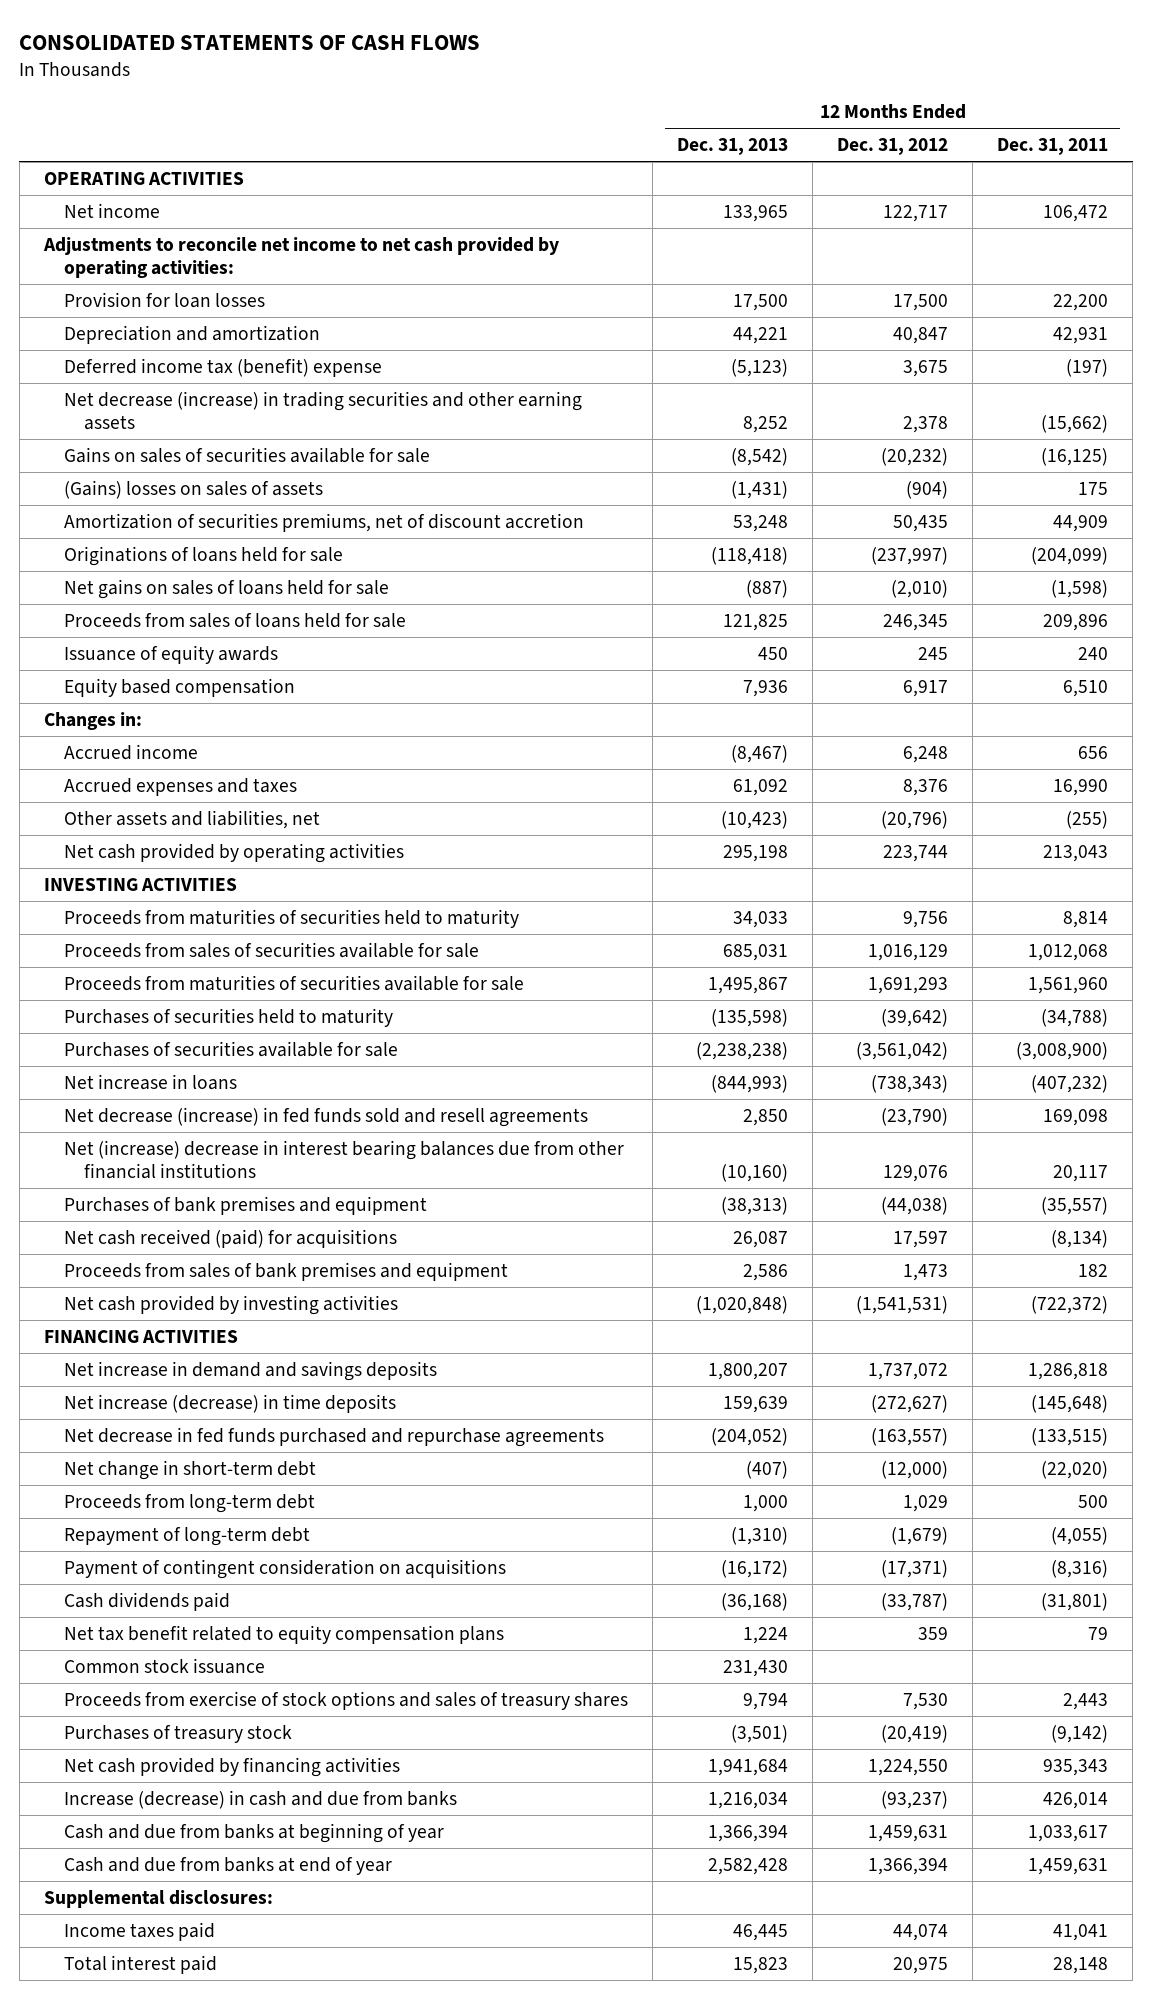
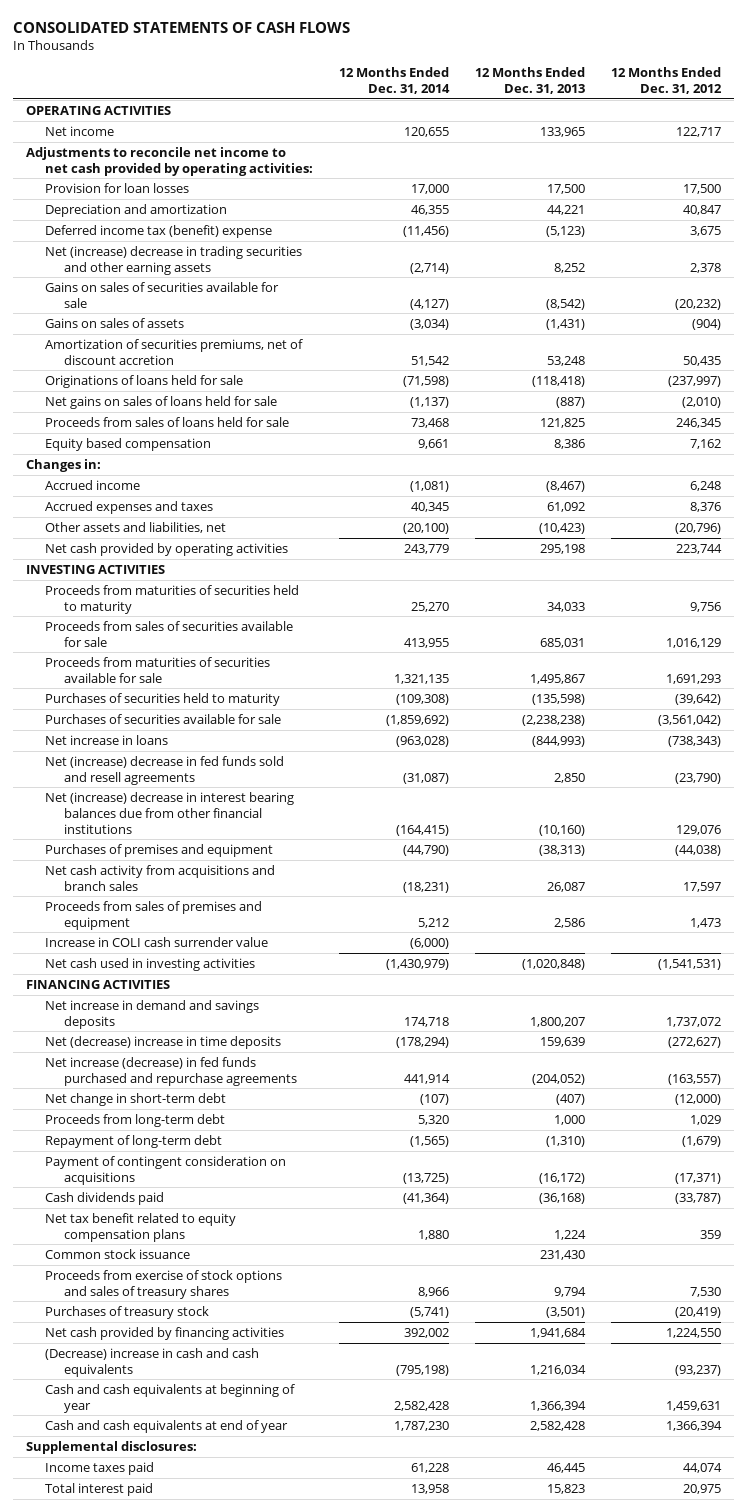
[997,138,1109,156] Dec. 31, 2011 -> none
none -> [339,67,451,95] 12 Months Ended Dec. 31, 2014
[63,390,582,430] Net decrease (increase) in trading securities and other earning assets -> [45,245,303,275] Net (increase) decrease in trading securities and other earning assets
[63,479,323,499] (Gains) losses on sales of assets -> [45,317,185,328] Gains on sales of assets
[63,644,278,664] Issuance of equity awards -> none
[742,679,788,697] 7,936 -> [554,438,586,449] 8,386
[903,679,949,697] 6,917 -> [690,438,722,449] 7,162
[63,1106,588,1127] Net decrease (increase) in fed funds sold and resell agreements -> [45,755,285,785] Net (increase) decrease in fed funds sold and resell agreements
[63,1195,427,1215] Purchases of bank premises and equipment -> [45,843,274,857] Purchases of premises and equipment
[63,1228,397,1248] Net cash received (paid) for acquisitions -> [45,864,276,891] Net cash activity from acquisitions and branch sales
[63,1261,508,1281] Proceeds from sales of bank premises and equipment -> [45,900,263,930] Proceeds from sales of premises and equipment
none -> [45,936,269,947] Increase in COLI cash surrender value
[63,1294,398,1315] Net cash provided by investing activities -> [45,957,256,971] Net cash used in investing activities
[63,1393,396,1413] Net increase (decrease) in time deposits -> [45,1035,282,1049] Net (decrease) increase in time deposits
[63,1426,604,1447] Net decrease in fed funds purchased and repurchase agreements -> [45,1056,298,1086] Net increase (decrease) in fed funds purchased and repurchase agreements
[63,1789,457,1809] Increase (decrease) in cash and due from banks -> [45,1347,260,1377] (Decrease) increase in cash and cash equivalents
[63,1822,444,1843] Cash and due from banks at beginning of year -> [45,1383,296,1413] Cash and cash equivalents at beginning of year
[63,1856,392,1875] Cash and due from banks at end of year -> [45,1419,289,1433] Cash and cash equivalents at end of year

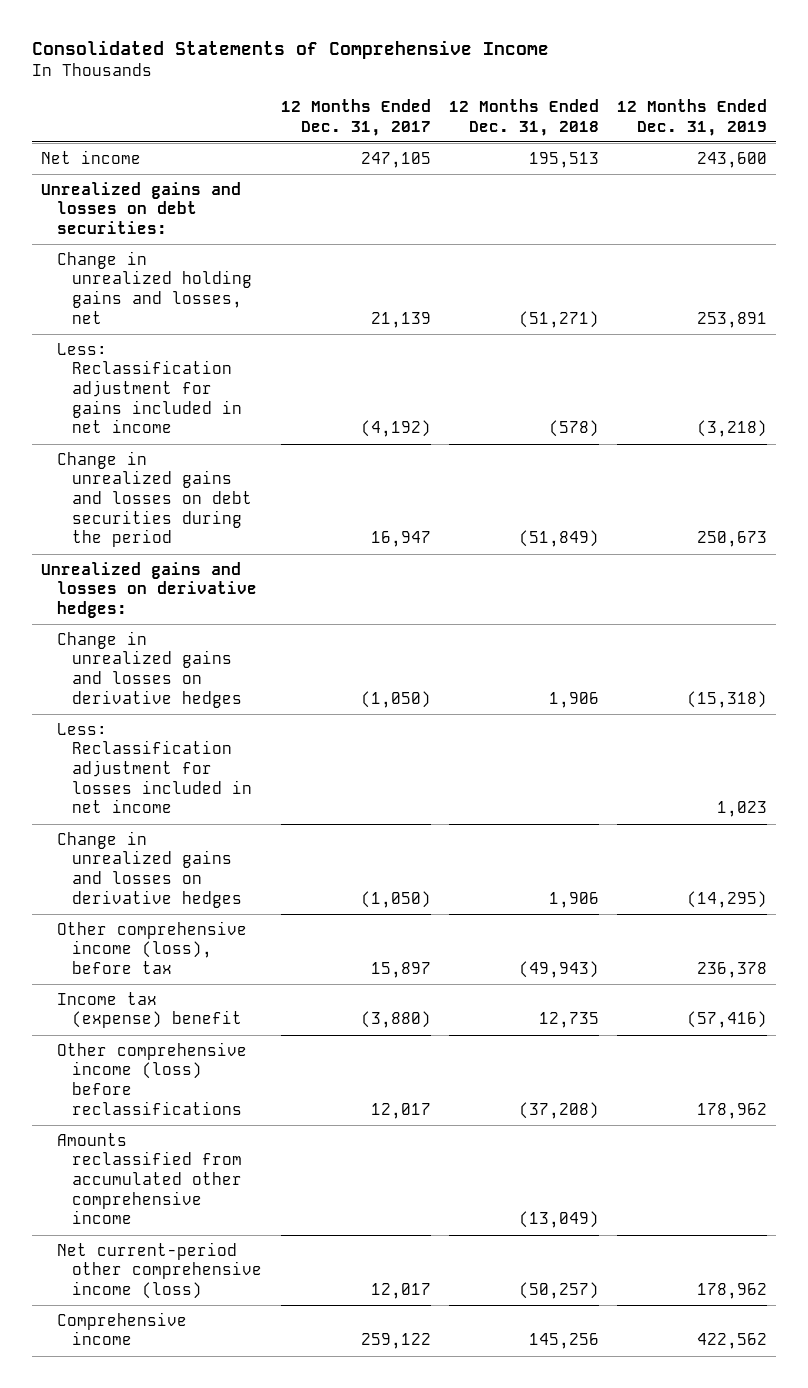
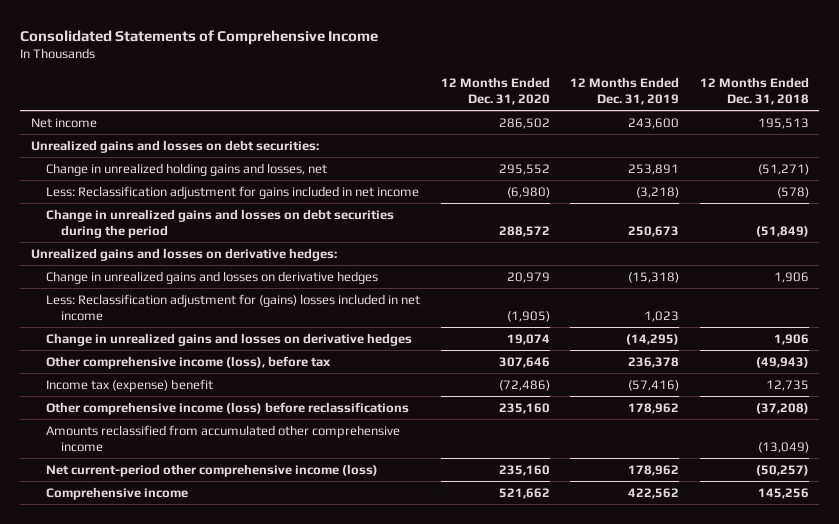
[280,99,431,136] 12 Months Ended Dec. 31, 2017 -> none
none -> [440,76,550,105] 12 Months Ended Dec. 31, 2020
[56,722,253,814] Less: Reclassification adjustment for losses included in net income -> [46,293,421,322] Less: Reclassification adjustment for (gains) losses included in net income

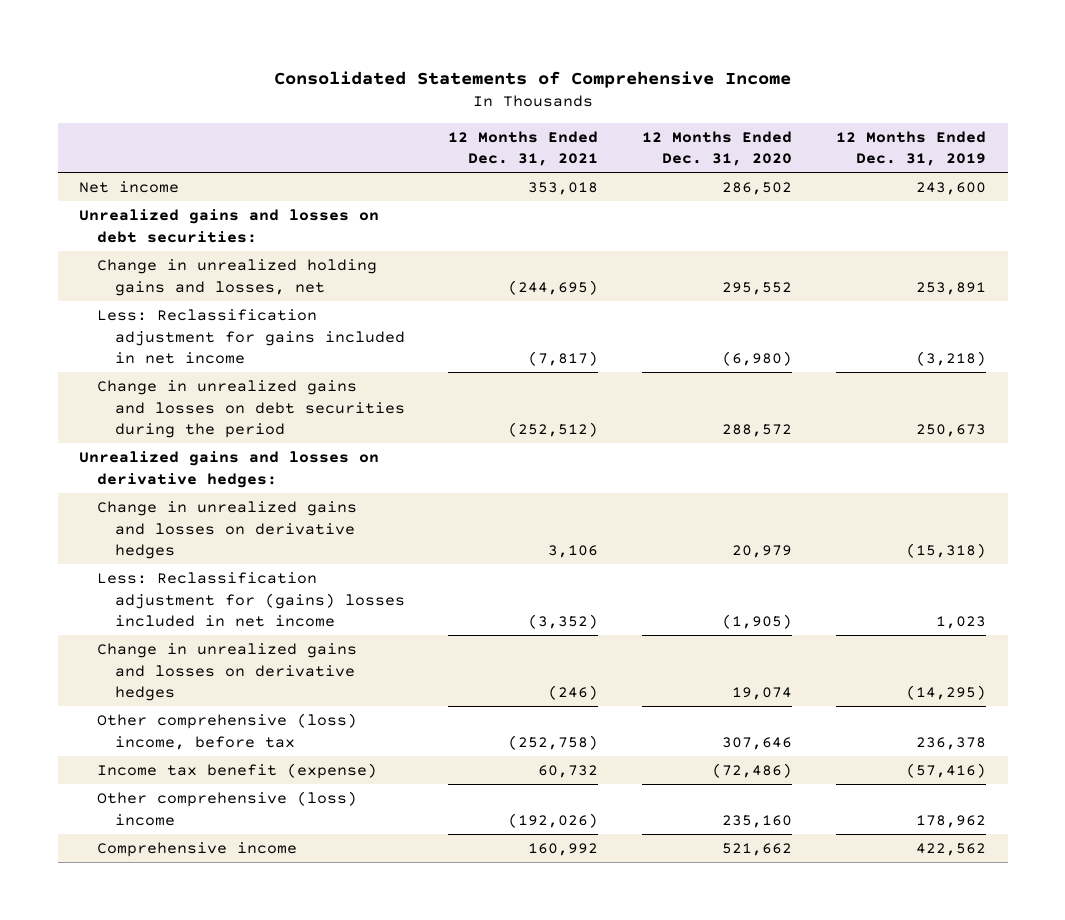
[699,76,809,105] 12 Months Ended Dec. 31, 2018 -> none
none -> [448,130,599,167] 12 Months Ended Dec. 31, 2021
[46,401,410,415] Other comprehensive income (loss) before reclassifications -> none
[46,424,401,453] Amounts reclassified from accumulated other comprehensive income -> none
[46,355,332,369] Other comprehensive income (loss), before tax -> [97,712,358,750] Other comprehensive (loss) income, before tax
[46,378,214,392] Income tax (expense) benefit -> [97,762,378,779] Income tax benefit (expense)
[46,463,379,477] Net current-period other comprehensive income (loss) -> [97,790,358,826] Other comprehensive (loss) income

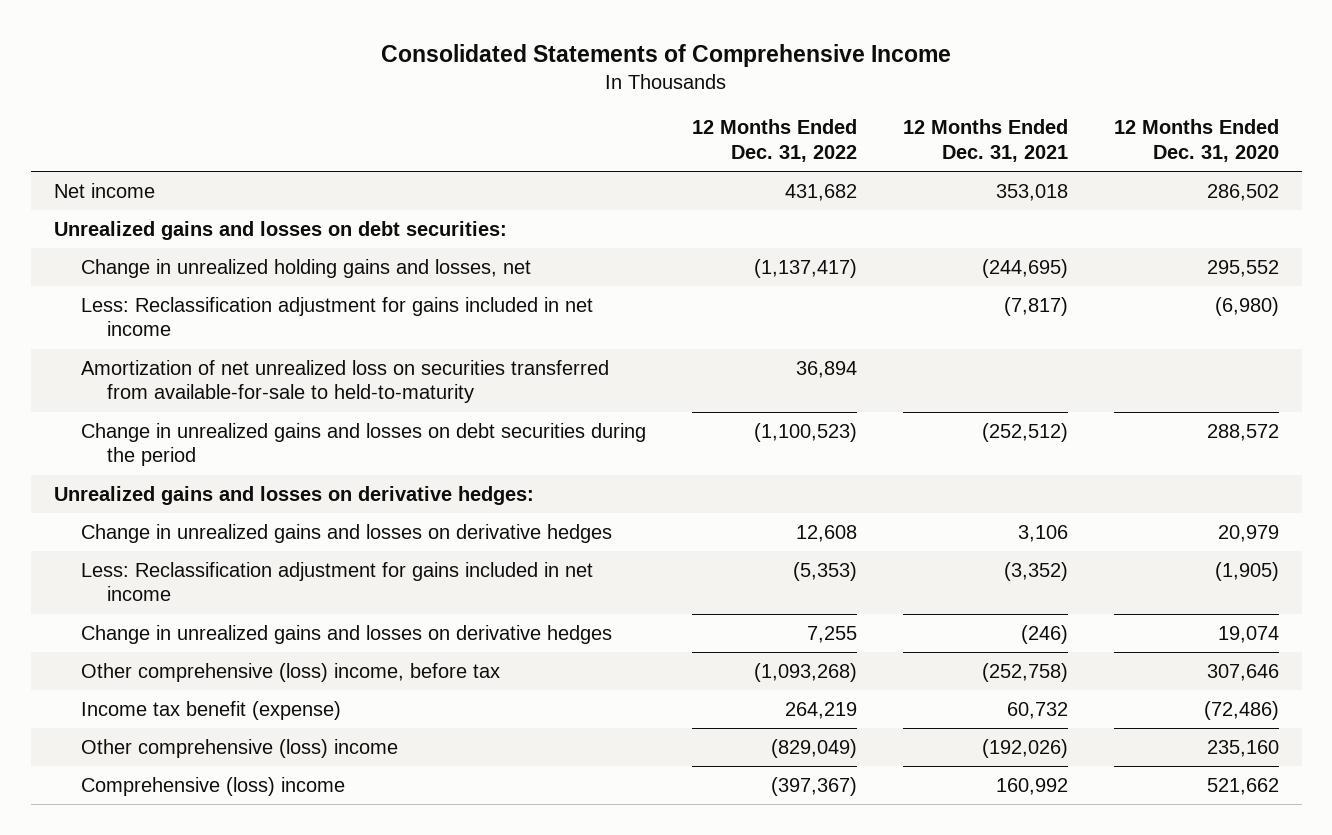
[835,130,986,167] 12 Months Ended Dec. 31, 2019 -> none
none -> [691,119,857,162] 12 Months Ended Dec. 31, 2022
none -> [80,359,609,404] Amortization of net unrealized loss on securities transferred from available-for-sale to held-to-maturity
[97,571,405,628] Less: Reclassification adjustment for (gains) losses included in net income -> [80,561,593,602] Less: Reclassification adjustment for gains included in net income
[97,841,298,857] Comprehensive income -> [80,776,345,796] Comprehensive (loss) income

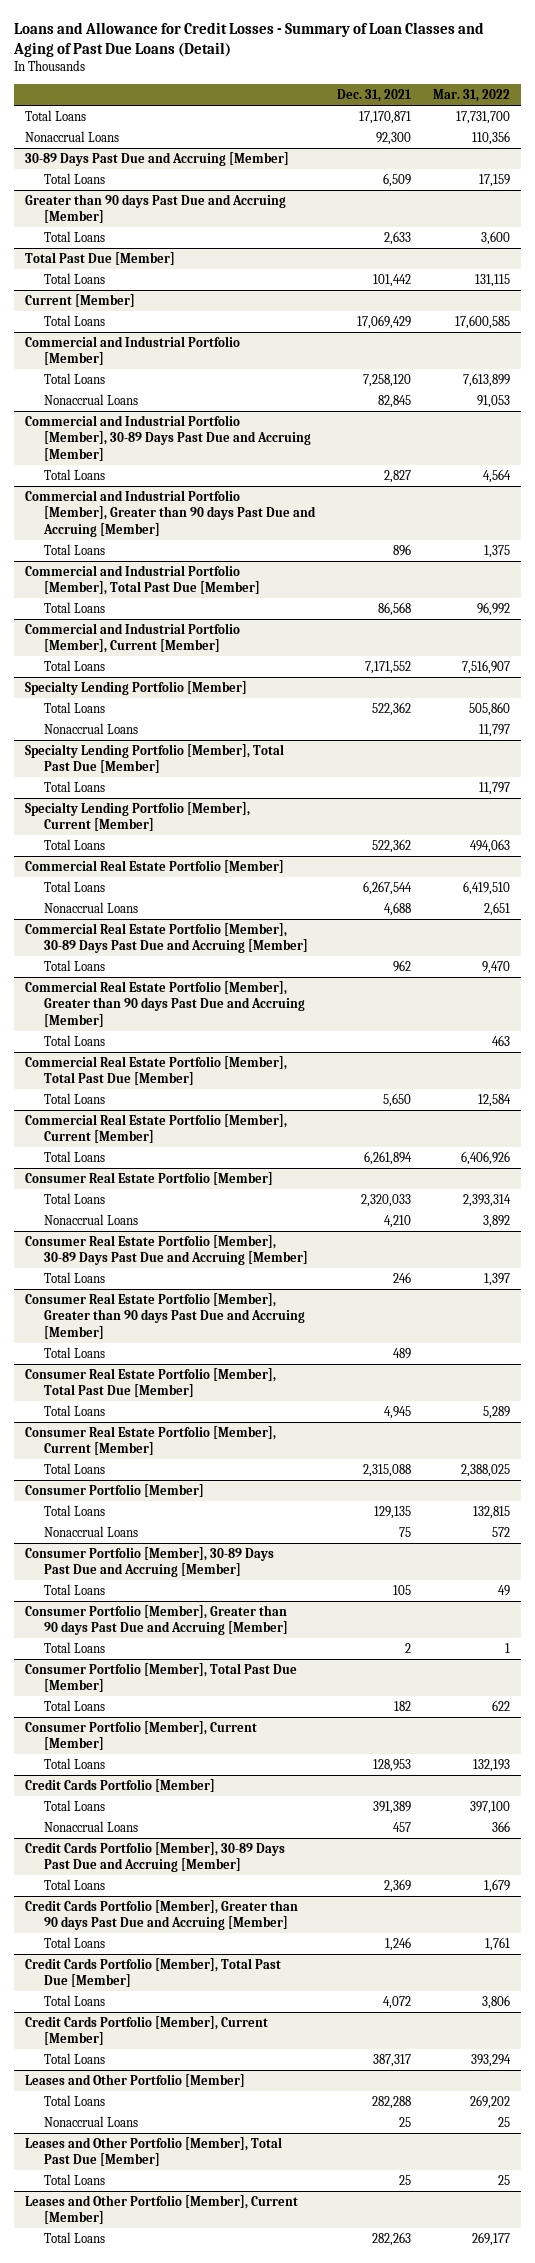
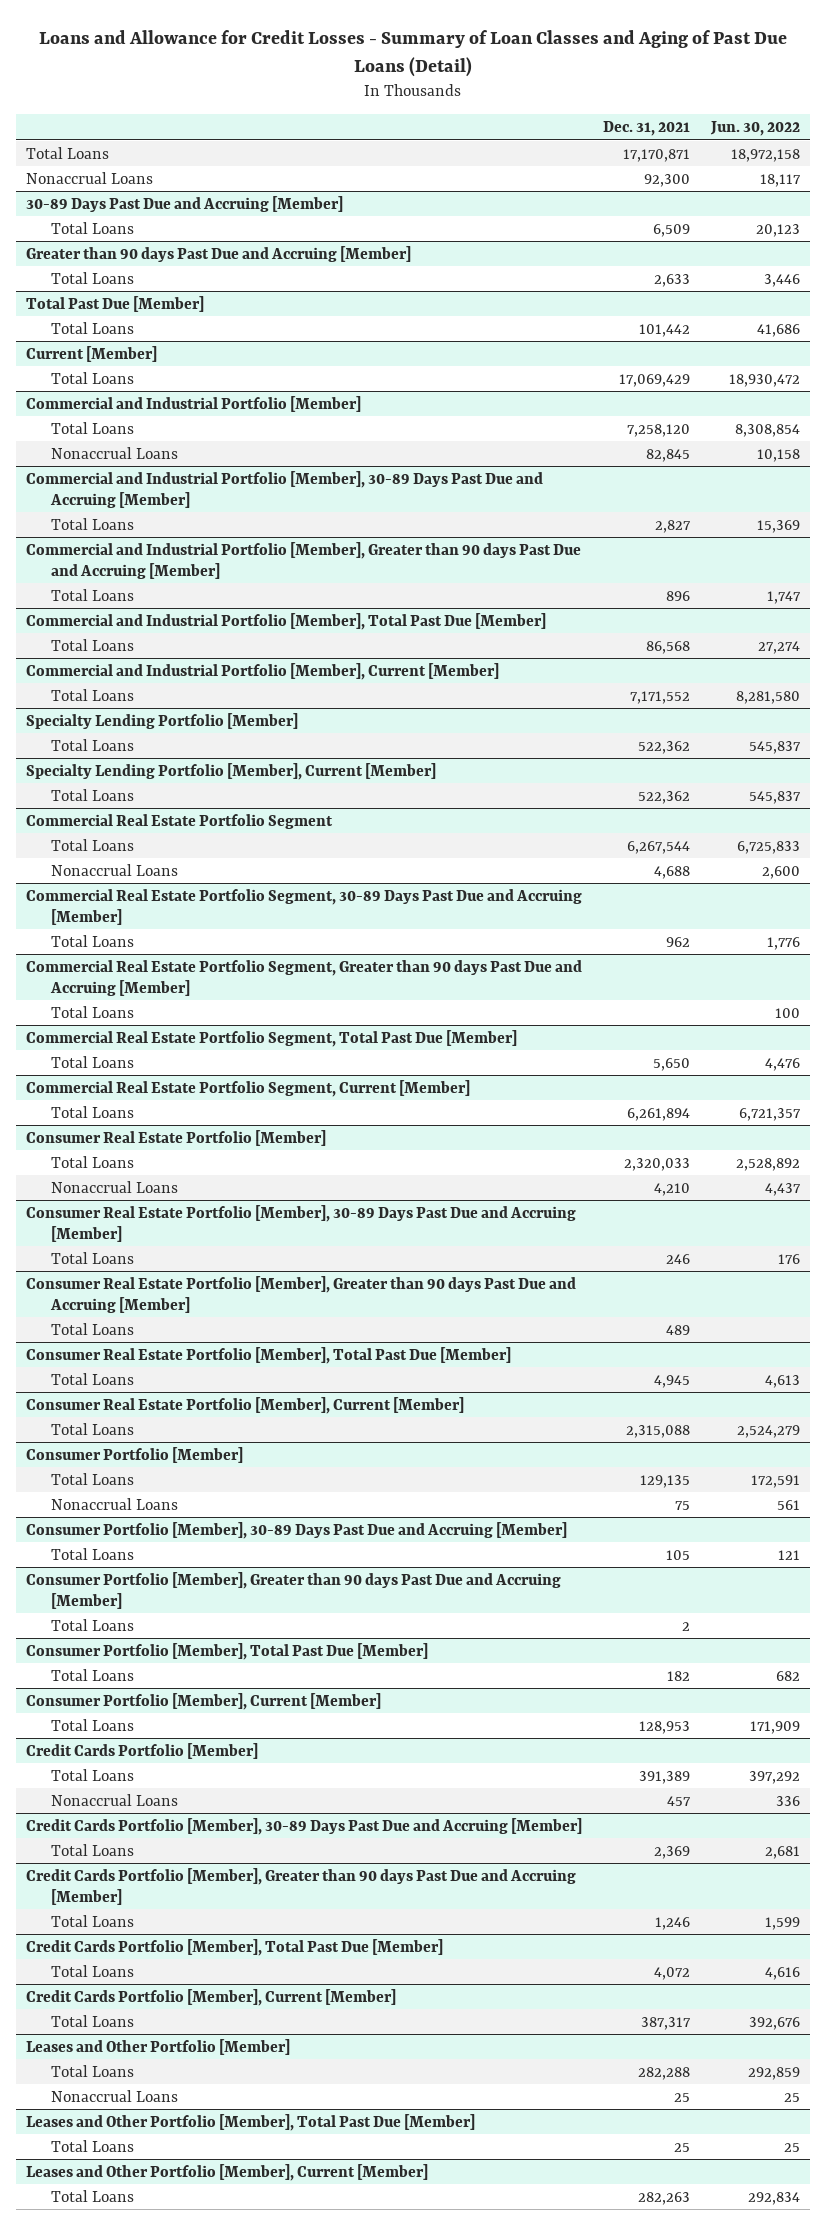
[433,89,511,103] Mar. 31, 2022 -> none
none -> [710,121,801,137] Jun. 30, 2022
[44,722,139,734] Nonaccrual Loans -> none
[25,743,285,774] Specialty Lending Portfolio [Member], Total Past Due [Member] -> none
[44,780,106,792] Total Loans -> none
[25,859,285,873] Commercial Real Estate Portfolio [Member] -> [26,813,334,829] Commercial Real Estate Portfolio Segment
[25,922,309,954] Commercial Real Estate Portfolio [Member], 30-89 Days Past Due and Accruing [Member] -> [26,888,583,925] Commercial Real Estate Portfolio Segment, 30-89 Days Past Due and Accruing [Member]
[25,980,306,1027] Commercial Real Estate Portfolio [Member], Greater than 90 days Past Due and Accruing [Member] -> [26,959,583,996] Commercial Real Estate Portfolio Segment, Greater than 90 days Past Due and Accruing [Member]
[25,1055,288,1086] Commercial Real Estate Portfolio [Member], Total Past Due [Member] -> [26,1029,518,1047] Commercial Real Estate Portfolio Segment, Total Past Due [Member]
[25,1113,288,1144] Commercial Real Estate Portfolio [Member], Current [Member] -> [26,1079,471,1097] Commercial Real Estate Portfolio Segment, Current [Member]

